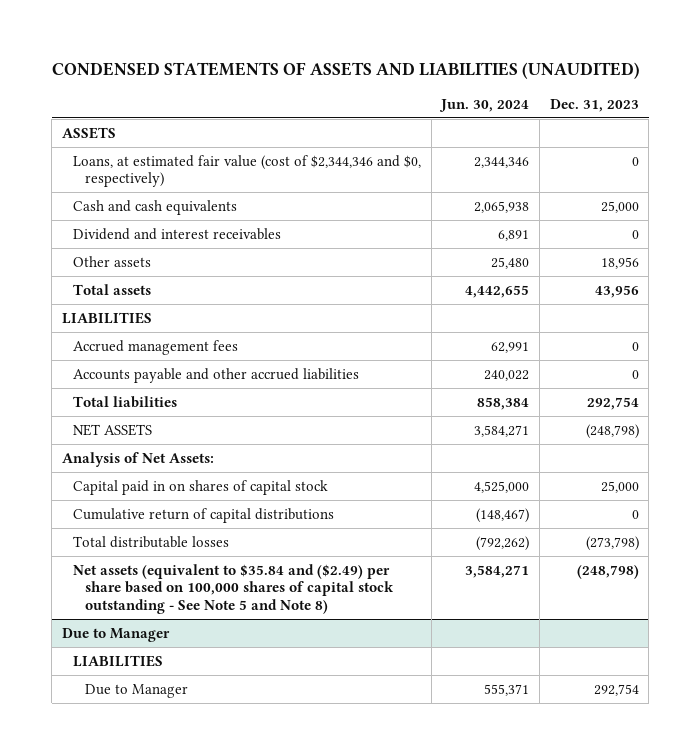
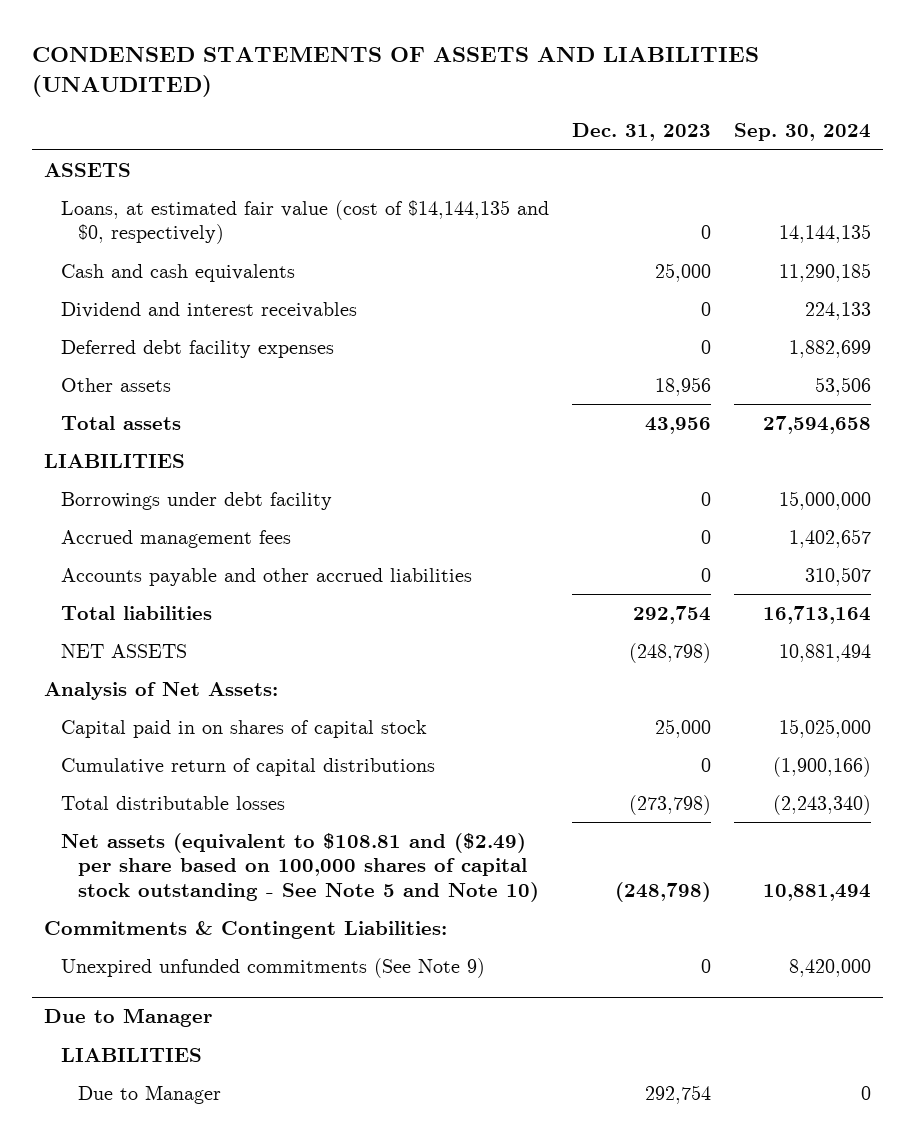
[439,98,530,112] Jun. 30, 2024 -> none
none -> [734,123,872,142] Sep. 30, 2024
[73,154,422,188] Loans, at estimated fair value (cost of $2,344,346 and $0, respectively) -> [61,199,550,245] Loans, at estimated fair value (cost of $14,144,135 and $0, respectively)
none -> [61,339,335,358] Deferred debt facility expenses
none -> [61,491,333,510] Borrowings under debt facility
[73,563,394,615] Net assets (equivalent to $35.84 and ($2.49) per share based on 100,000 shares of capital stock outstanding - See Note 5 and Note 8) -> [61,832,540,902] Net assets (equivalent to $108.81 and ($2.49) per share based on 100,000 shares of capital stock outstanding - See Note 5 and Note 10)
none -> [43,920,447,939] Commitments & Contingent Liabilities:
none -> [61,957,486,978] Unexpired unfunded commitments (See Note 9)

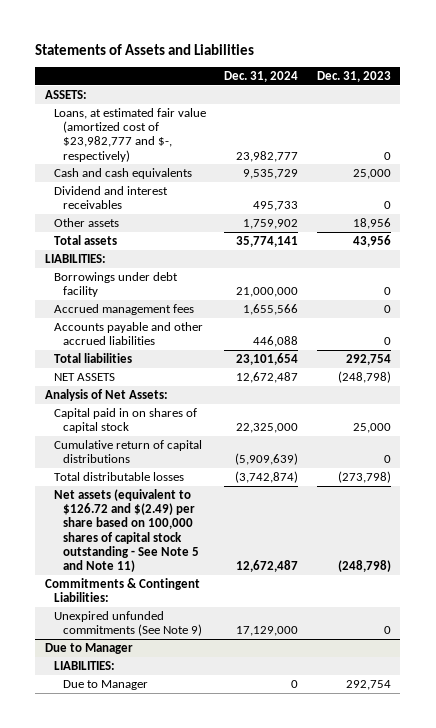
[32,47,760,98] CONDENSED STATEMENTS OF ASSETS AND LIABILITIES (UNAUDITED) -> [35,43,255,55] Statements of Assets and Liabilities
[734,123,872,142] Sep. 30, 2024 -> none
none -> [224,70,299,82] Dec. 31, 2024
[43,162,131,177] ASSETS -> [44,89,87,99] ASSETS:
[61,199,550,245] Loans, at estimated fair value (cost of $14,144,135 and $0, respectively) -> [53,107,206,162] Loans, at estimated fair value (amortized cost of $23,982,777 and $-, respectively)
[61,339,335,358] Deferred debt facility expenses -> none
[43,453,185,468] LIABILITIES -> [44,253,106,263] LIABILITIES:
[61,832,540,902] Net assets (equivalent to $108.81 and ($2.49) per share based on 100,000 shares of capital stock outstanding - See Note 5 and Note 10) -> [53,488,200,573] Net assets (equivalent to $126.72 and $(2.49) per share based on 100,000 shares of capital stock outstanding - See Note 5 and Note 11)
[61,1047,203,1062] LIABILITIES -> [53,660,115,670] LIABILITIES:

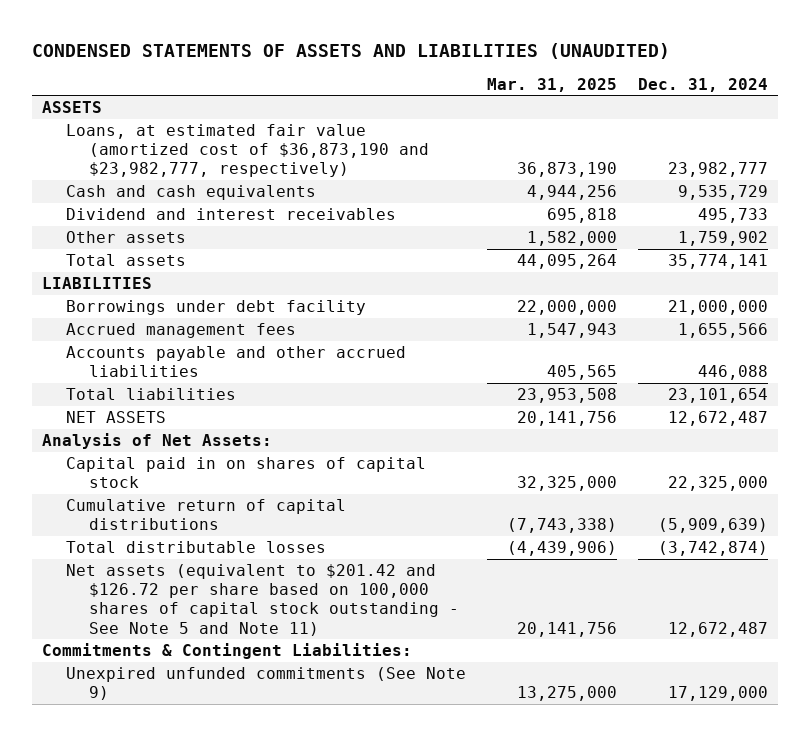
[35,43,255,55] Statements of Assets and Liabilities -> [31,42,670,59] CONDENSED STATEMENTS OF ASSETS AND LIABILITIES (UNAUDITED)
[317,70,392,82] Dec. 31, 2023 -> none
none -> [486,77,617,92] Mar. 31, 2025
[44,89,87,99] ASSETS: -> [42,101,103,114] ASSETS
[53,107,206,162] Loans, at estimated fair value (amortized cost of $23,982,777 and $-, respectively) -> [65,124,430,178] Loans, at estimated fair value (amortized cost of $36,873,190 and $23,982,777, respectively)
[44,253,106,263] LIABILITIES: -> [42,277,153,290] LIABILITIES
[53,488,200,573] Net assets (equivalent to $126.72 and $(2.49) per share based on 100,000 shares of capital stock outstanding - See Note 5 and Note 11) -> [65,564,460,636] Net assets (equivalent to $201.42 and $126.72 per share based on 100,000 shares of capital stock outstanding - See Note 5 and Note 11)
[44,642,133,654] Due to Manager -> none
[53,660,115,670] LIABILITIES: -> none
[63,679,149,690] Due to Manager -> none

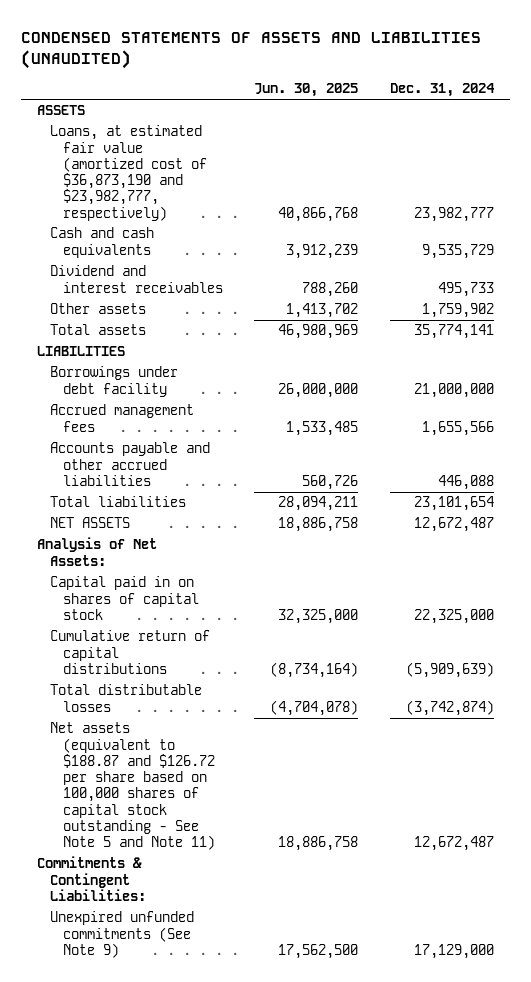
[486,77,617,92] Mar. 31, 2025 -> none
none -> [254,83,359,98] Jun. 30, 2025
[65,564,460,636] Net assets (equivalent to $201.42 and $126.72 per share based on 100,000 shares of capital stock outstanding - See Note 5 and Note 11) -> [50,722,215,851] Net assets (equivalent to $188.87 and $126.72 per share based on 100,000 shares of capital stock outstanding - See Note 5 and Note 11)

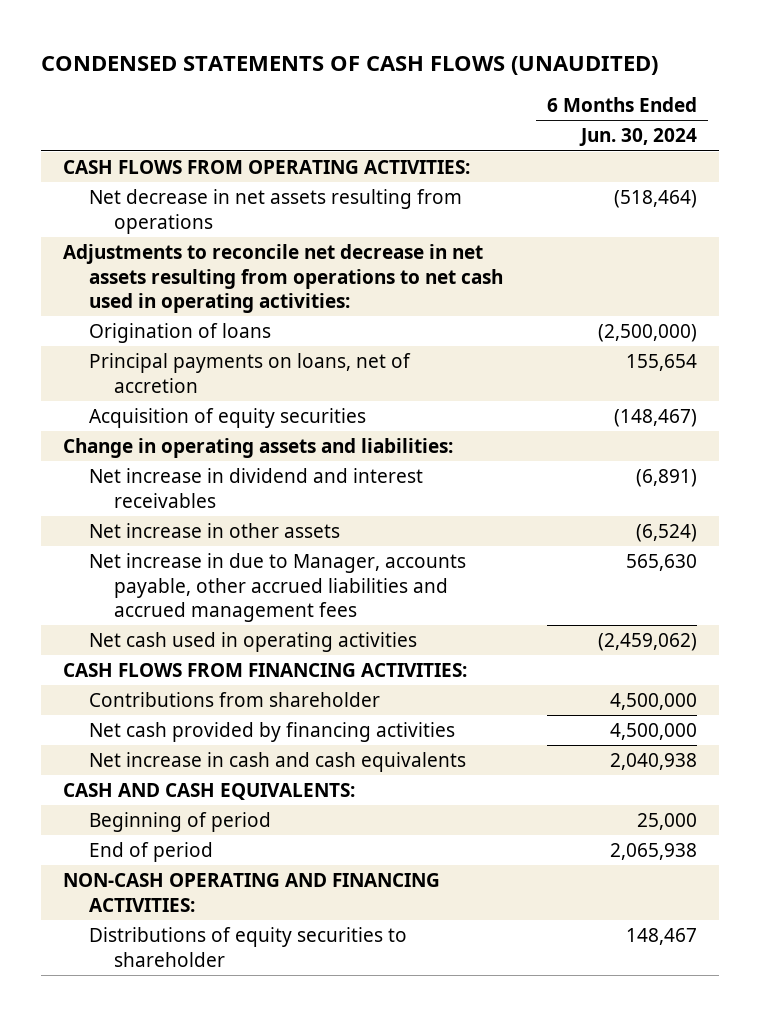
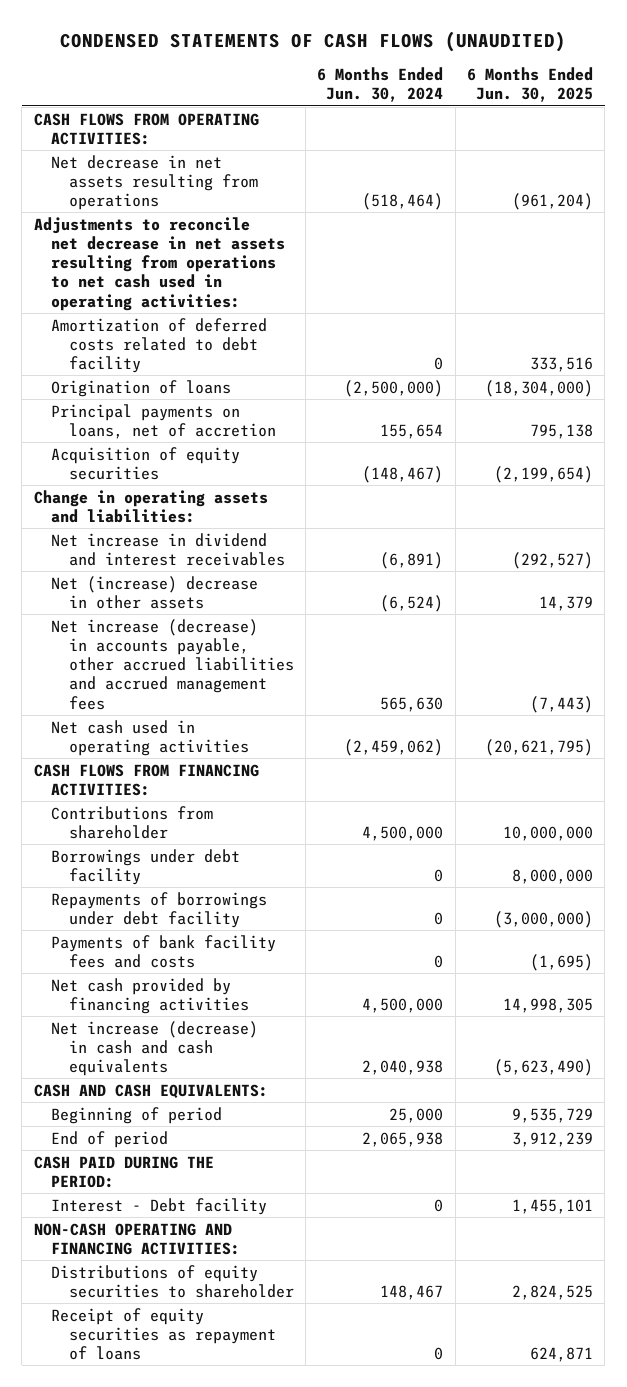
none -> [466,67,593,103] 6 Months Ended Jun. 30, 2025
none -> [51,317,268,374] Amortization of deferred costs related to debt facility
[88,522,340,538] Net increase in other assets -> [51,575,259,609] Net (increase) decrease in other assets
[88,552,466,623] Net increase in due to Manager, accounts payable, other accrued liabilities and accrued management fees -> [51,618,294,710] Net increase (decrease) in accounts payable, other accrued liabilities and accrued management fees
none -> [51,848,241,885] Borrowings under debt facility
none -> [51,891,268,928] Repayments of borrowings under debt facility
none -> [51,934,277,968] Payments of bank facility fees and costs
[88,751,466,772] Net increase in cash and cash equivalents -> [51,1020,259,1077] Net increase (decrease) in cash and cash equivalents
none -> [33,1155,214,1188] CASH PAID DURING THE PERIOD:
none -> [51,1197,268,1215] Interest - Debt facility
none -> [51,1307,276,1361] Receipt of equity securities as repayment of loans

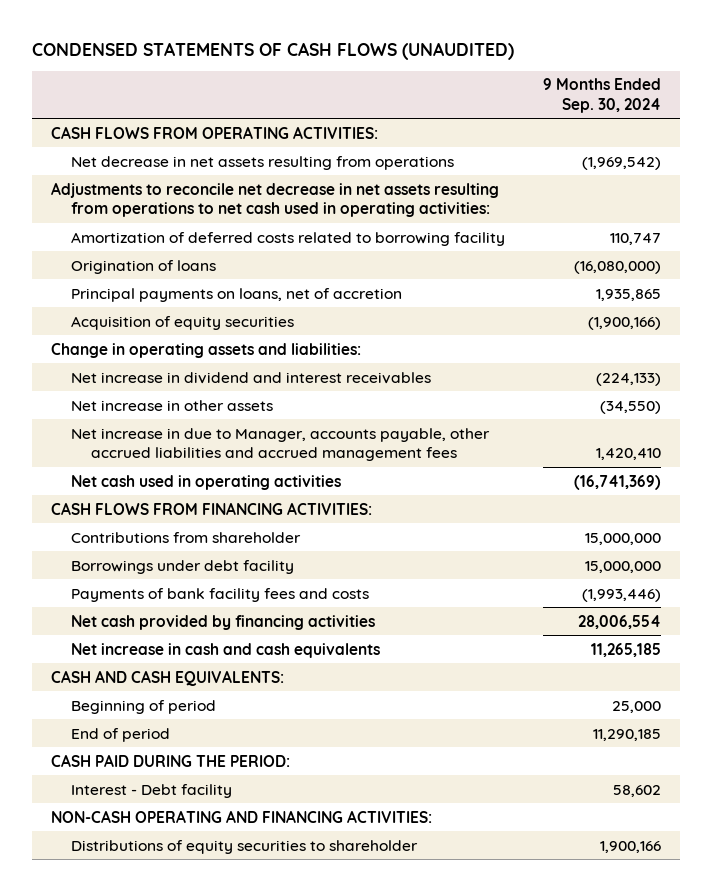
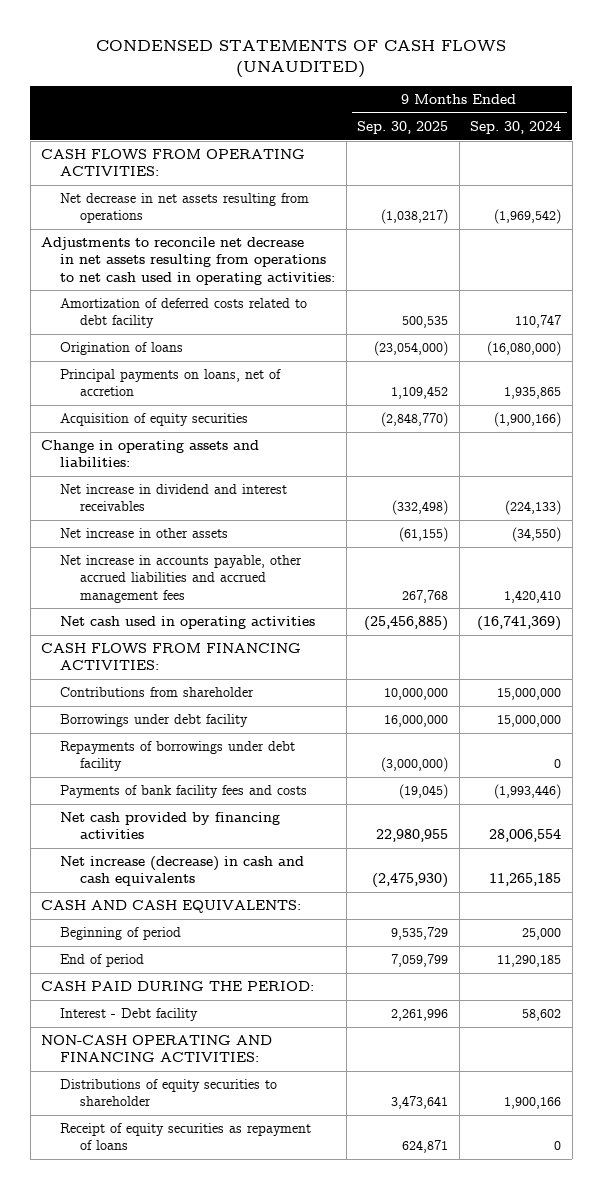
none -> [357,120,449,134] Sep. 30, 2025
[70,231,505,246] Amortization of deferred costs related to borrowing facility -> [60,298,308,329] Amortization of deferred costs related to debt facility
[70,427,490,461] Net increase in due to Manager, accounts payable, other accrued liabilities and accrued management fees -> [60,555,303,603] Net increase in accounts payable, other accrued liabilities and accrued management fees
none -> [60,741,296,772] Repayments of borrowings under debt facility
[70,642,380,658] Net increase in cash and cash equivalents -> [60,856,305,887] Net increase (decrease) in cash and cash equivalents
none -> [60,1123,312,1151] Receipt of equity securities as repayment of loans

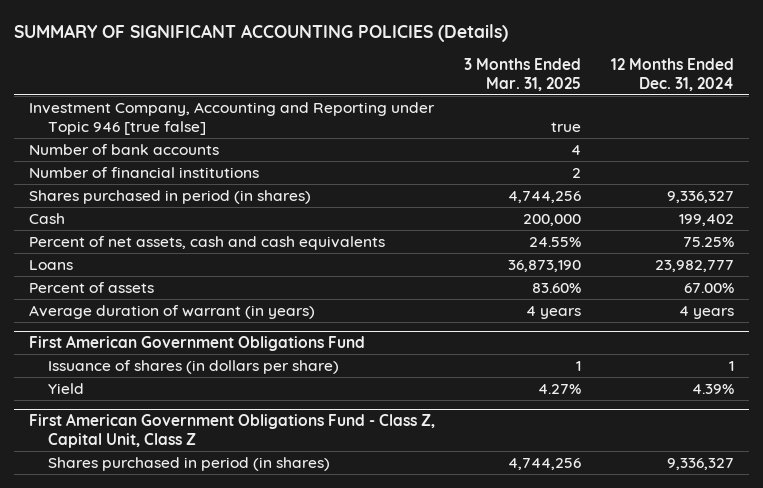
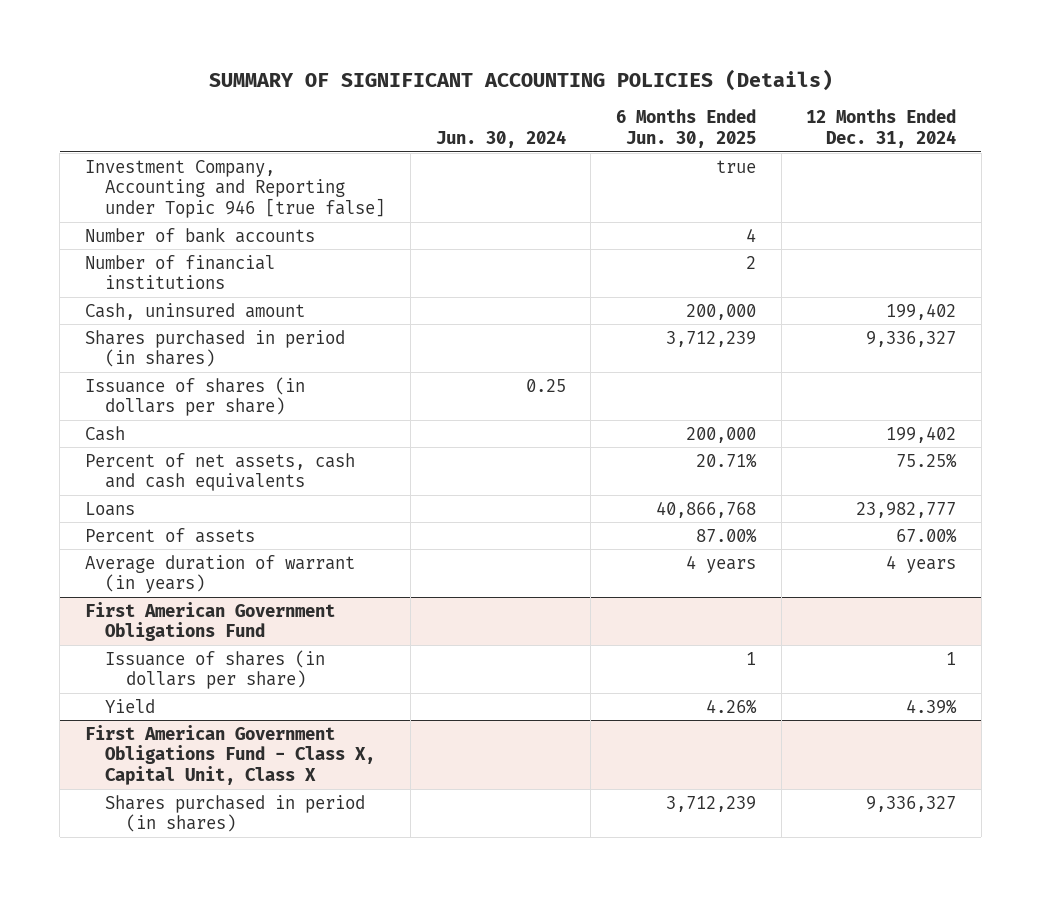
[464,57,582,91] 3 Months Ended Mar. 31, 2025 -> none
none -> [435,129,566,148] Jun. 30, 2024
none -> [615,109,756,148] 6 Months Ended Jun. 30, 2025
none -> [85,302,306,320] Cash, uninsured amount
none -> [85,376,306,417] Issuance of shares (in dollars per share)
[28,413,435,449] First American Government Obligations Fund - Class Z, Capital Unit, Class Z -> [85,724,376,785] First American Government Obligations Fund - Class X, Capital Unit, Class X

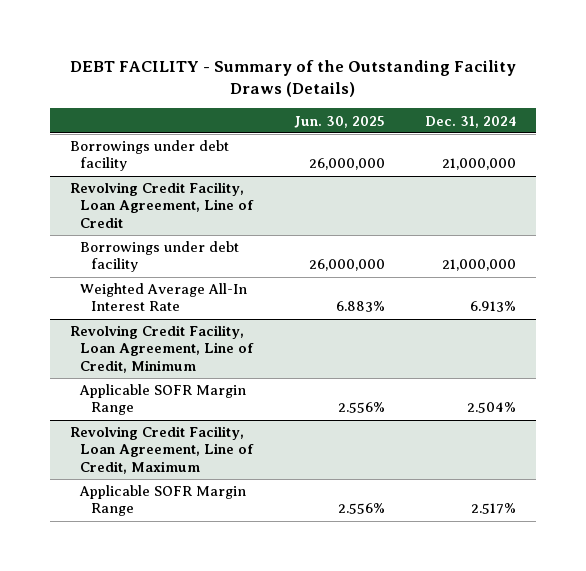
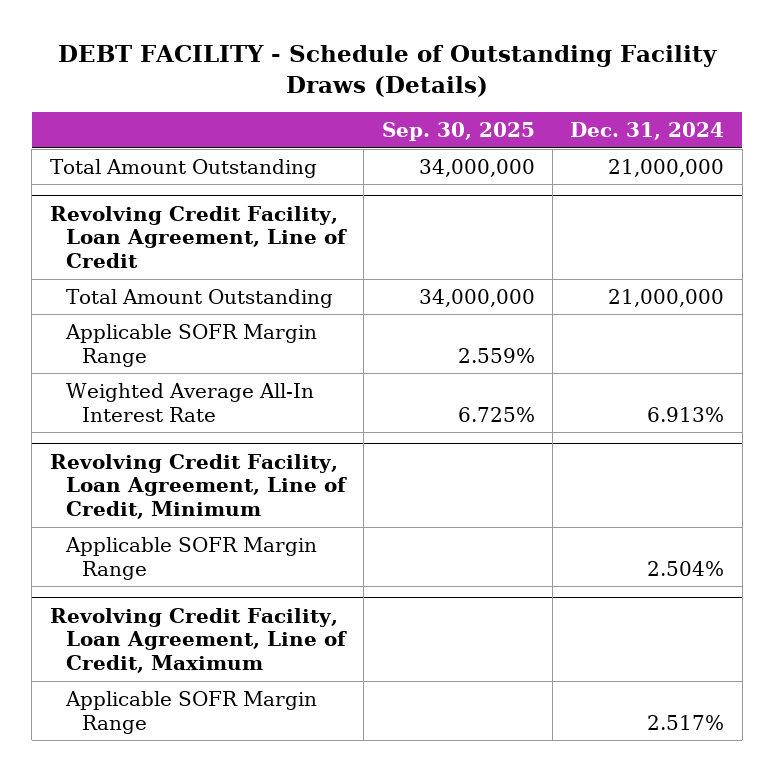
[69,59,516,98] DEBT FACILITY - Summary of the Outstanding Facility Draws (Details) -> [58,45,718,97] DEBT FACILITY - Schedule of Outstanding Facility Draws (Details)
[293,115,385,128] Jun. 30, 2025 -> none
none -> [381,122,535,142] Sep. 30, 2025
[69,140,229,172] Borrowings under debt facility -> [49,158,317,178] Total Amount Outstanding
[80,241,240,273] Borrowings under debt facility -> [65,288,333,308] Total Amount Outstanding
none -> [64,323,317,367] Applicable SOFR Margin Range

